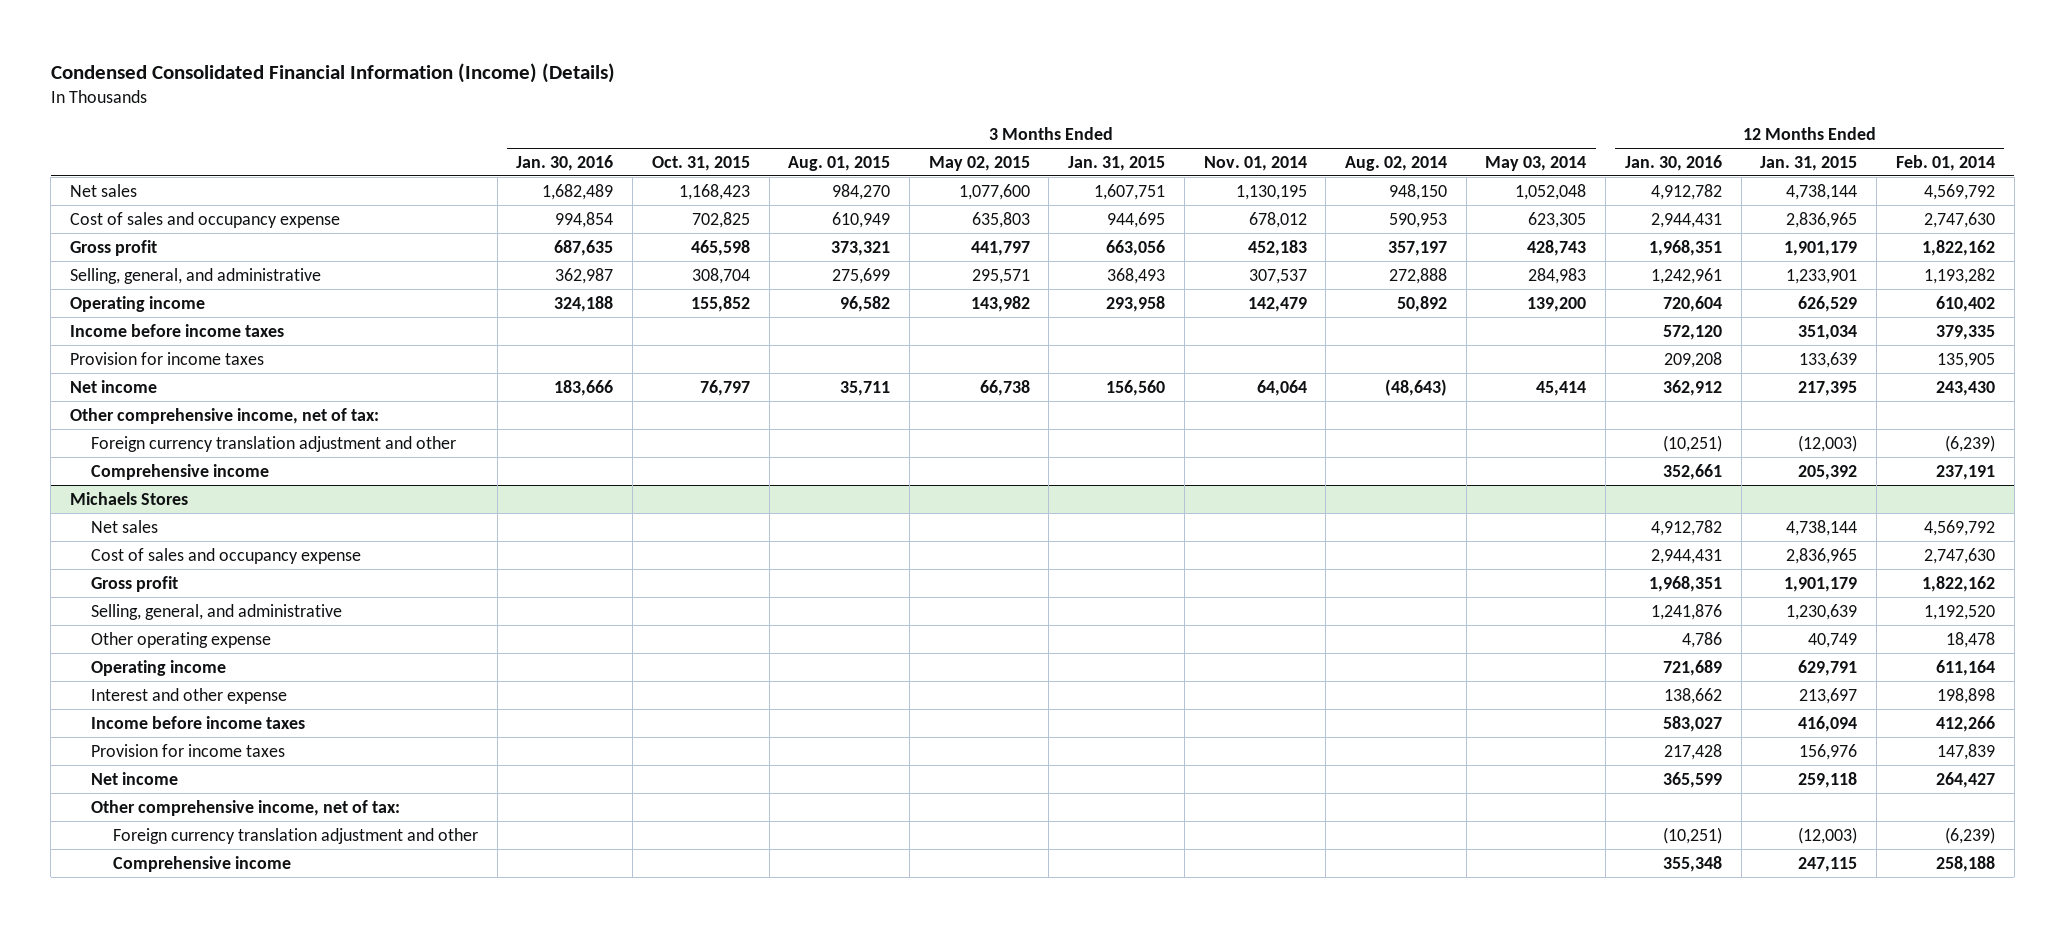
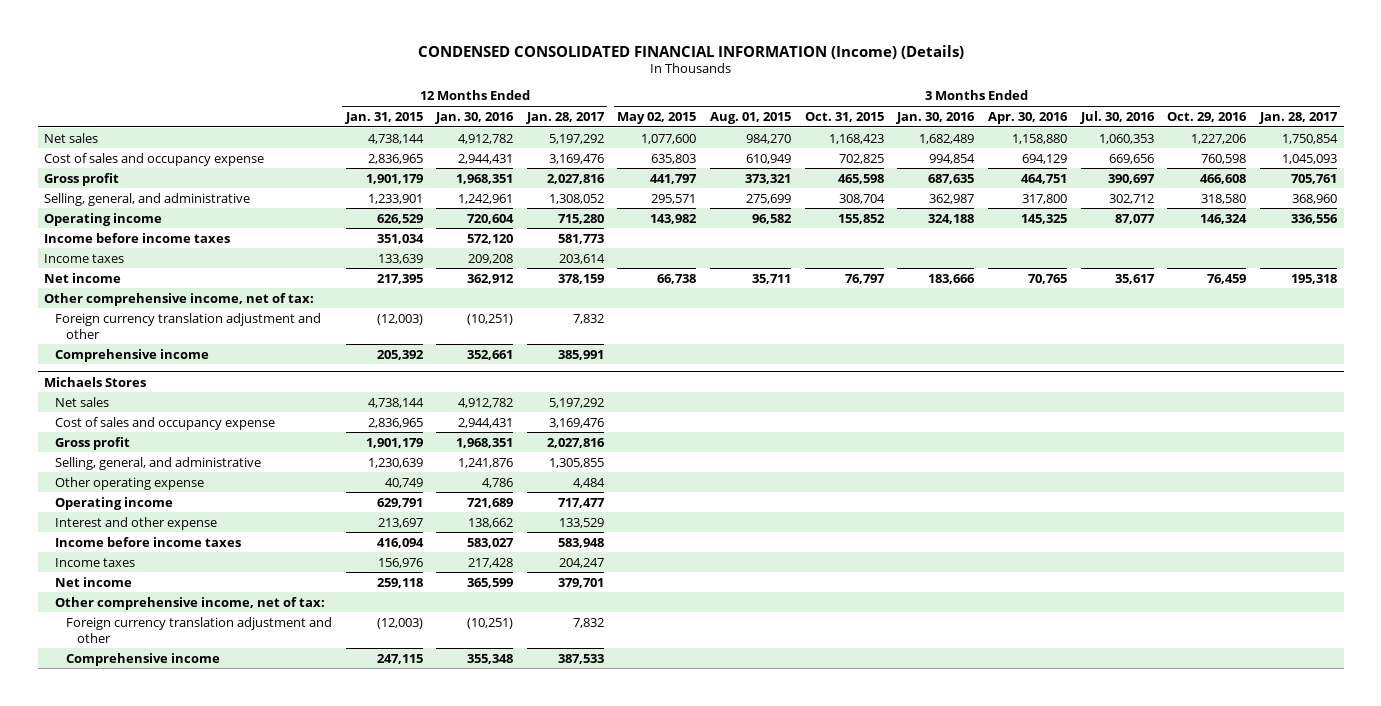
[50,62,615,83] Condensed Consolidated Financial Information (Income) (Details) -> [417,44,964,59] CONDENSED CONSOLIDATED FINANCIAL INFORMATION (Income) (Details)
[1068,155,1166,171] Jan. 31, 2015 -> none
[1203,155,1307,171] Nov. 01, 2014 -> none
[1345,155,1448,171] Aug. 02, 2014 -> none
[1485,155,1587,171] May 03, 2014 -> none
[1895,154,1995,171] Feb. 01, 2014 -> none
none -> [525,111,605,124] Jan. 28, 2017
none -> [987,111,1068,124] Apr. 30, 2016
none -> [1079,110,1155,124] Jul. 30, 2016
none -> [1167,111,1248,122] Oct. 29, 2016
none -> [1258,111,1338,124] Jan. 28, 2017
[69,351,264,365] Provision for income taxes -> [44,253,125,263] Income taxes
[91,743,286,757] Provision for income taxes -> [55,557,136,567] Income taxes

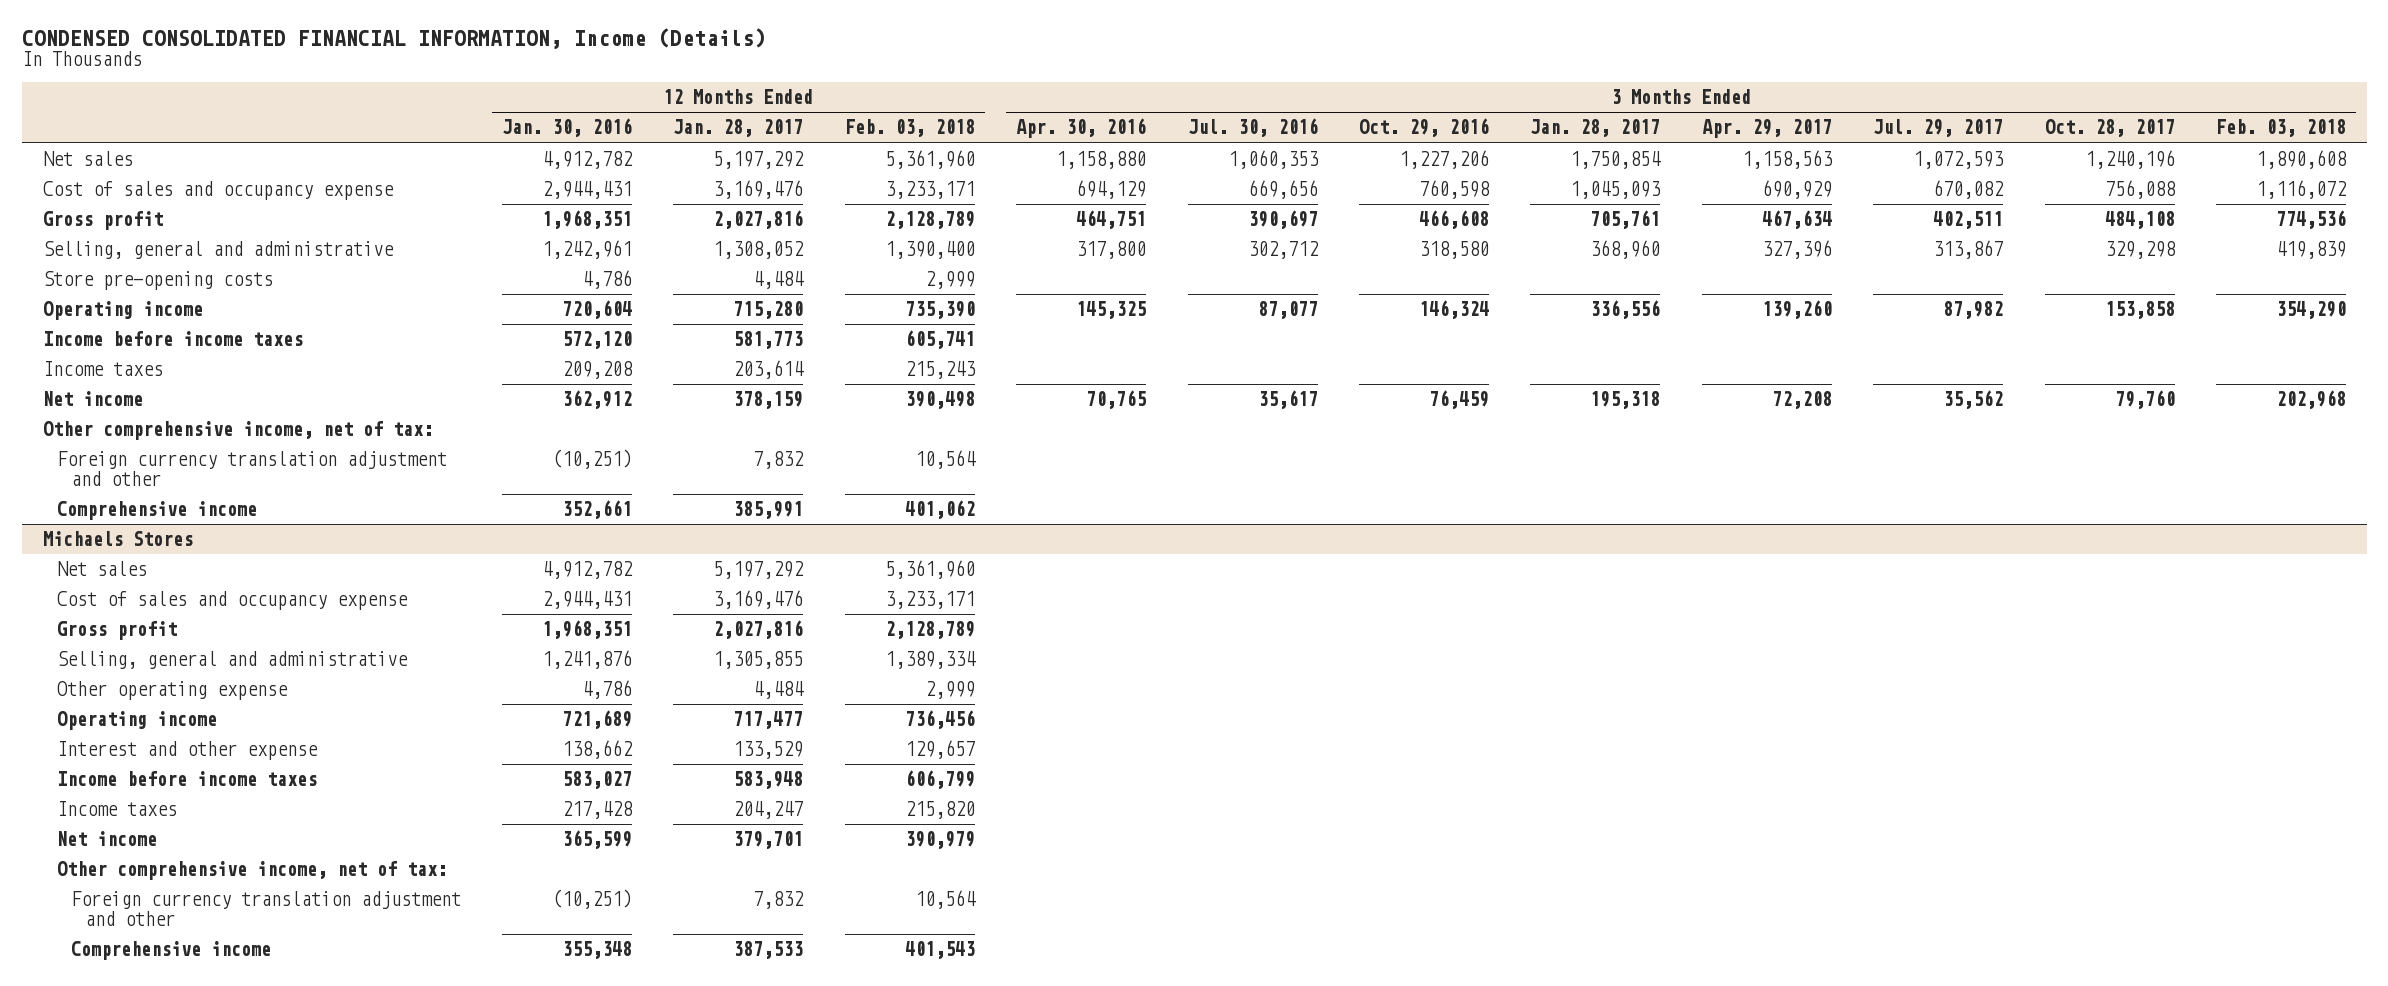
[417,44,964,59] CONDENSED CONSOLIDATED FINANCIAL INFORMATION (Income) (Details) -> [21,27,766,49] CONDENSED CONSOLIDATED FINANCIAL INFORMATION, Income (Details)
[344,111,423,124] Jan. 31, 2015 -> none
[617,111,697,124] May 02, 2015 -> none
[710,111,792,124] Aug. 01, 2015 -> none
[804,111,884,122] Oct. 31, 2015 -> none
[896,111,976,124] Jan. 30, 2016 -> none
none -> [844,119,975,138] Feb. 03, 2018
none -> [1701,119,1832,139] Apr. 29, 2017
none -> [1873,119,2004,138] Jul. 29, 2017
none -> [2044,119,2175,138] Oct. 28, 2017
none -> [2215,119,2346,138] Feb. 03, 2018
[44,192,251,206] Selling, general, and administrative -> [42,241,394,260] Selling, general and administrative
none -> [42,271,273,291] Store pre-opening costs
[55,456,262,470] Selling, general, and administrative -> [56,651,408,670] Selling, general and administrative

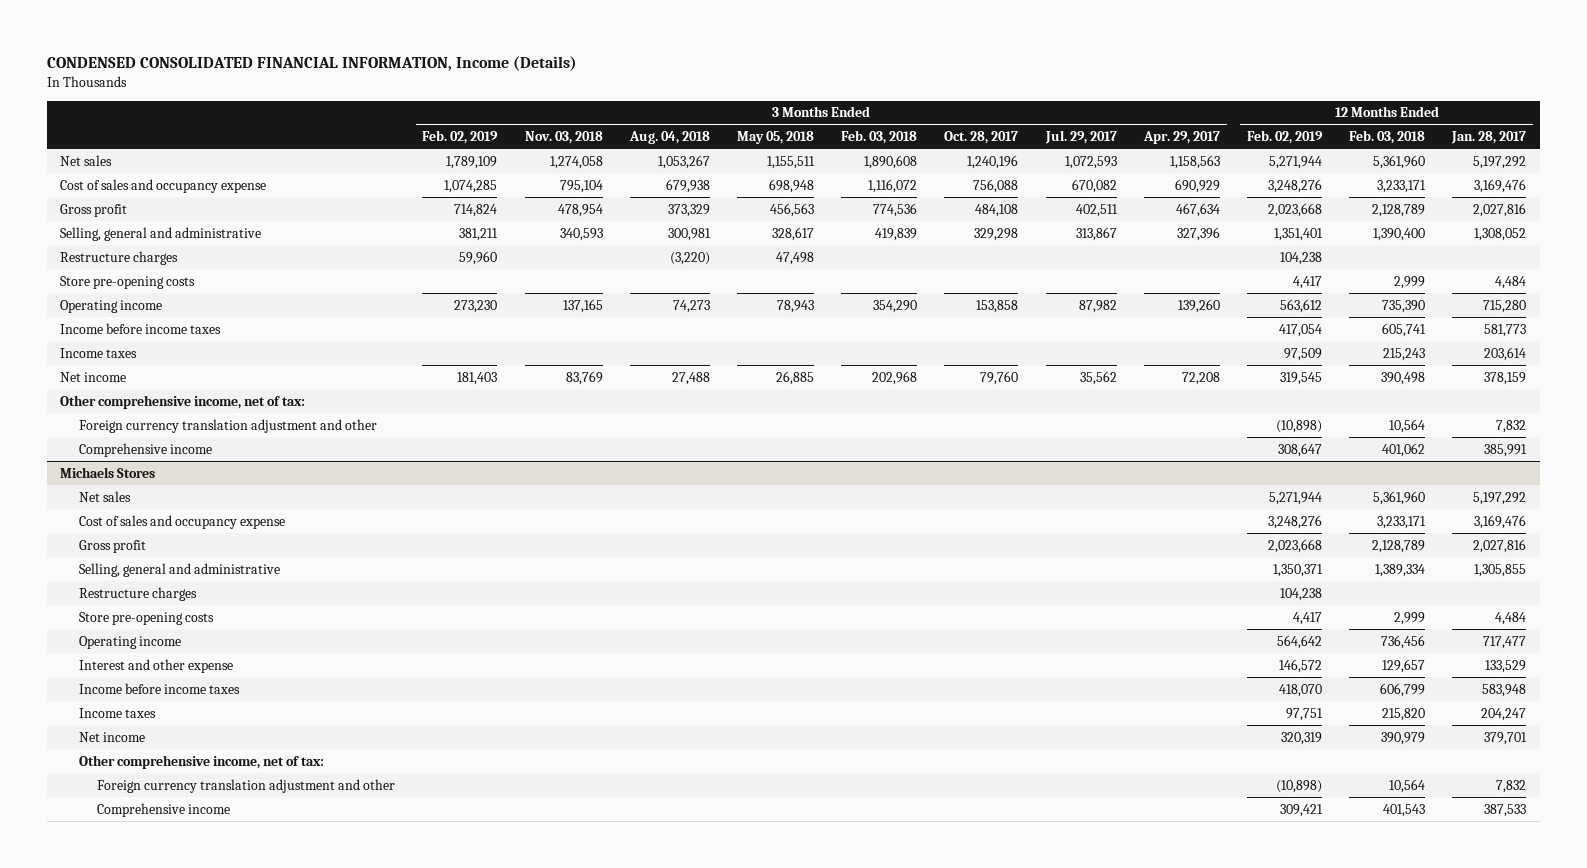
[502,118,633,138] Jan. 30, 2016 -> none
[1016,118,1147,139] Apr. 30, 2016 -> none
[1187,118,1318,138] Jul. 30, 2016 -> none
[1358,118,1489,138] Oct. 29, 2016 -> none
[1530,119,1661,138] Jan. 28, 2017 -> none
none -> [422,130,499,145] Feb. 02, 2019
none -> [524,131,603,145] Nov. 03, 2018
none -> [628,131,710,145] Aug. 04, 2018
none -> [736,131,814,145] May 05, 2018
none -> [1246,130,1323,145] Feb. 02, 2019
none -> [60,250,179,265] Restructure charges
none -> [78,586,197,601] Restructure charges
[56,681,288,701] Other operating expense -> [78,611,214,625] Store pre-opening costs

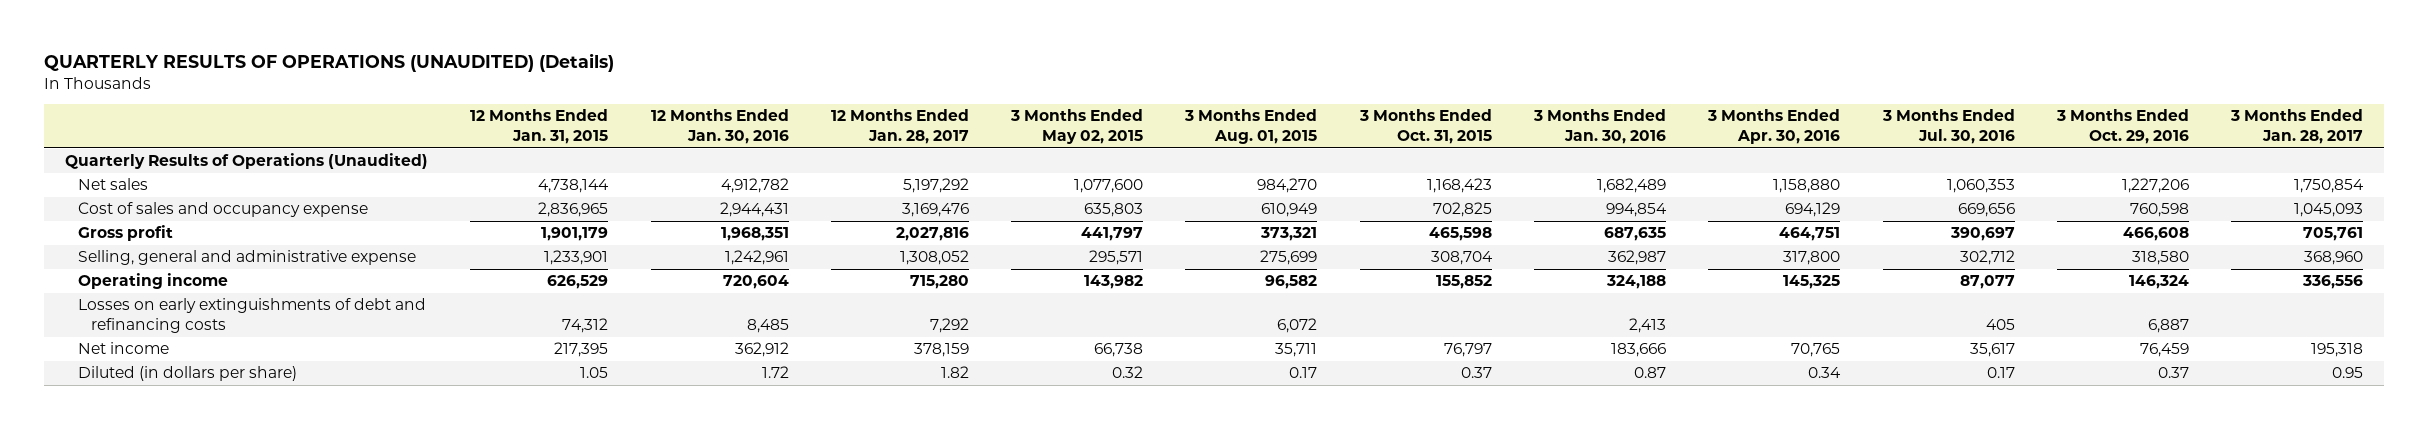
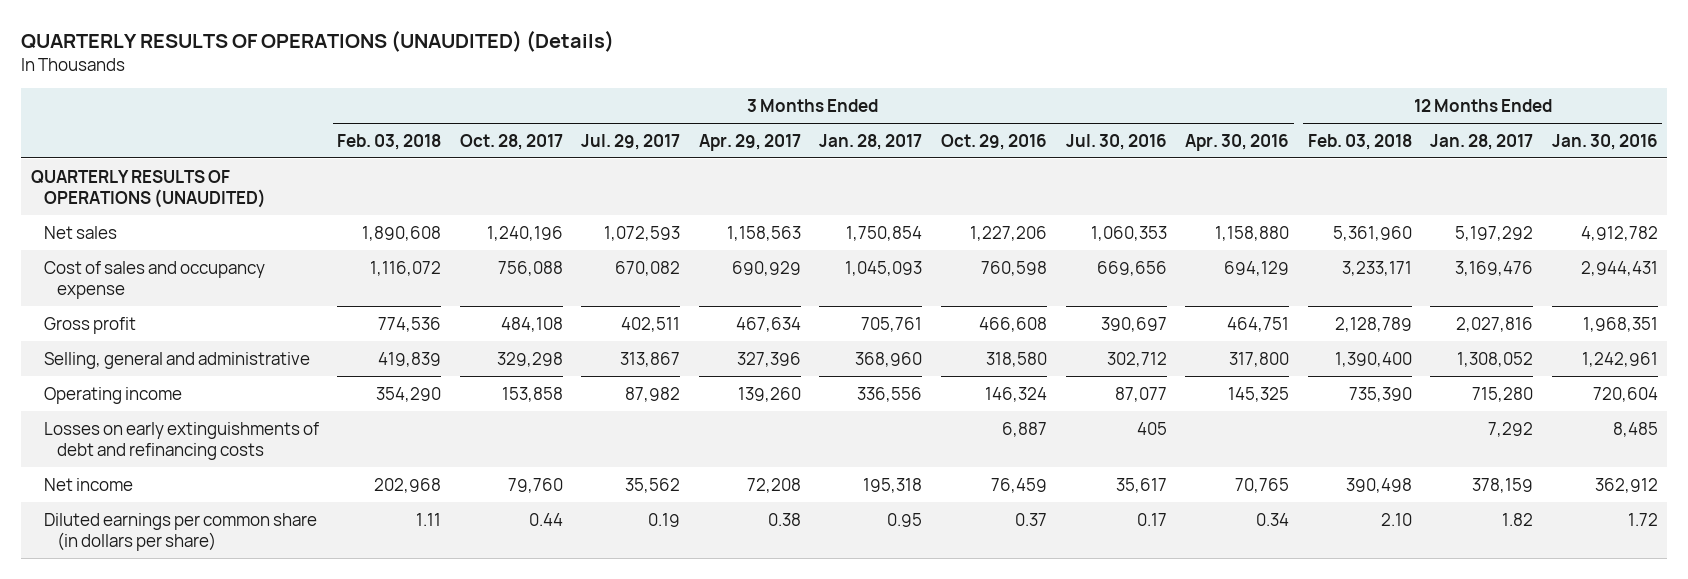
[470,109,609,145] 12 Months Ended Jan. 31, 2015 -> none
[1010,109,1144,145] 3 Months Ended May 02, 2015 -> none
[1184,109,1318,145] 3 Months Ended Aug. 01, 2015 -> none
[1358,109,1492,145] 3 Months Ended Oct. 31, 2015 -> none
[1533,109,1667,145] 3 Months Ended Jan. 30, 2016 -> none
none -> [337,133,442,150] Feb. 03, 2018
none -> [459,133,563,150] Oct. 28, 2017
none -> [581,133,681,150] Jul. 29, 2017
none -> [698,133,801,151] Apr. 29, 2017
none -> [1307,133,1412,150] Feb. 03, 2018
[65,153,429,170] Quarterly Results of Operations (Unaudited) -> [30,169,266,209] QUARTERLY RESULTS OF OPERATIONS (UNAUDITED)
[77,250,416,266] Selling, general and administrative expense -> [43,351,310,369] Selling, general and administrative
[77,366,297,382] Diluted (in dollars per share) -> [43,512,317,552] Diluted earnings per common share (in dollars per share)

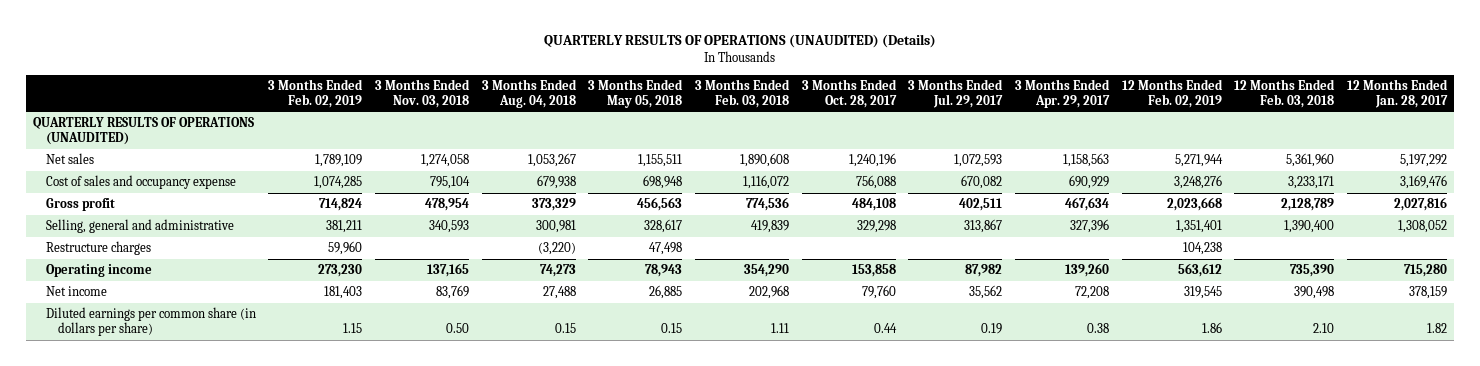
[819,133,923,150] Jan. 28, 2017 -> none
[941,133,1048,150] Oct. 29, 2016 -> none
[1065,133,1167,150] Jul. 30, 2016 -> none
[1185,133,1290,151] Apr. 30, 2016 -> none
[1551,133,1658,150] Jan. 30, 2016 -> none
none -> [268,78,364,108] 3 Months Ended Feb. 02, 2019
none -> [374,78,470,108] 3 Months Ended Nov. 03, 2018
none -> [481,78,577,108] 3 Months Ended Aug. 04, 2018
none -> [588,78,684,108] 3 Months Ended May 05, 2018
none -> [1121,78,1223,108] 12 Months Ended Feb. 02, 2019
none -> [45,241,151,256] Restructure charges
[43,421,319,461] Losses on early extinguishments of debt and refinancing costs -> none

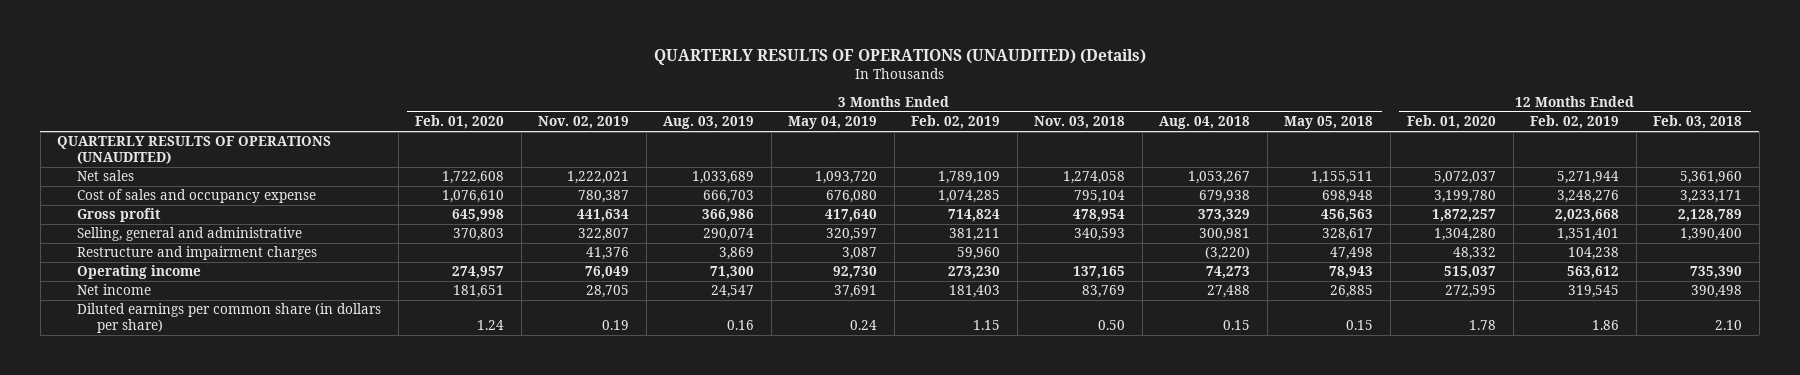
[695,78,791,108] 3 Months Ended Feb. 03, 2018 -> none
[801,78,897,108] 3 Months Ended Oct. 28, 2017 -> none
[908,78,1004,108] 3 Months Ended Jul. 29, 2017 -> none
[1015,78,1111,108] 3 Months Ended Apr. 29, 2017 -> none
[1347,78,1449,108] 12 Months Ended Jan. 28, 2017 -> none
none -> [415,115,505,130] Feb. 01, 2020
none -> [538,116,630,130] Nov. 02, 2019
none -> [663,116,755,130] Aug. 03, 2019
none -> [788,116,878,130] May 04, 2019
none -> [1407,115,1497,130] Feb. 01, 2020
[45,241,151,256] Restructure charges -> [77,246,318,261] Restructure and impairment charges

